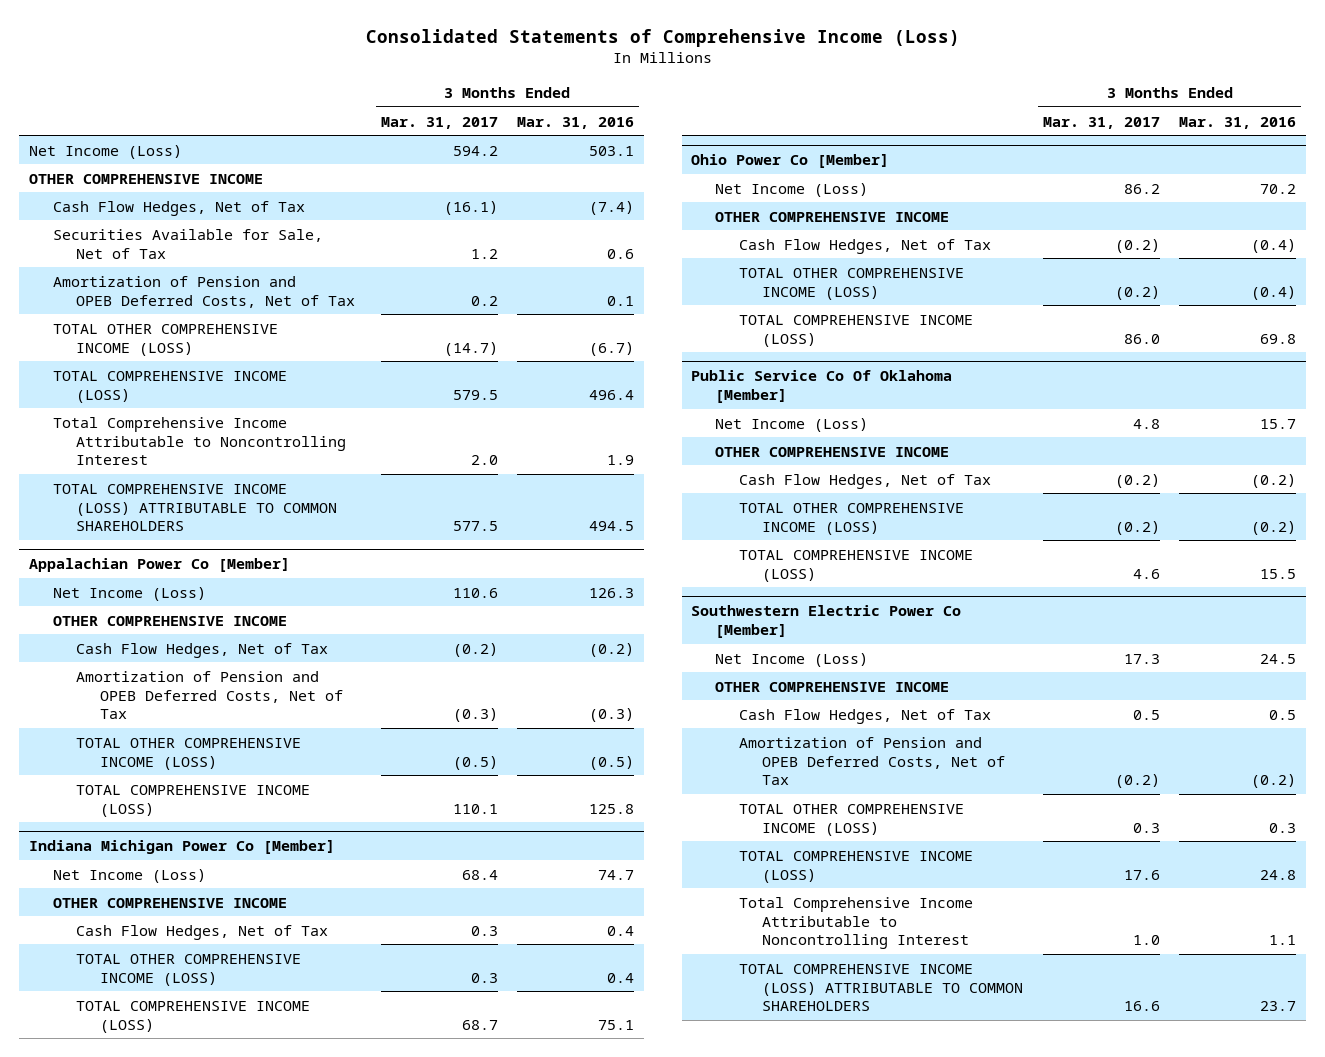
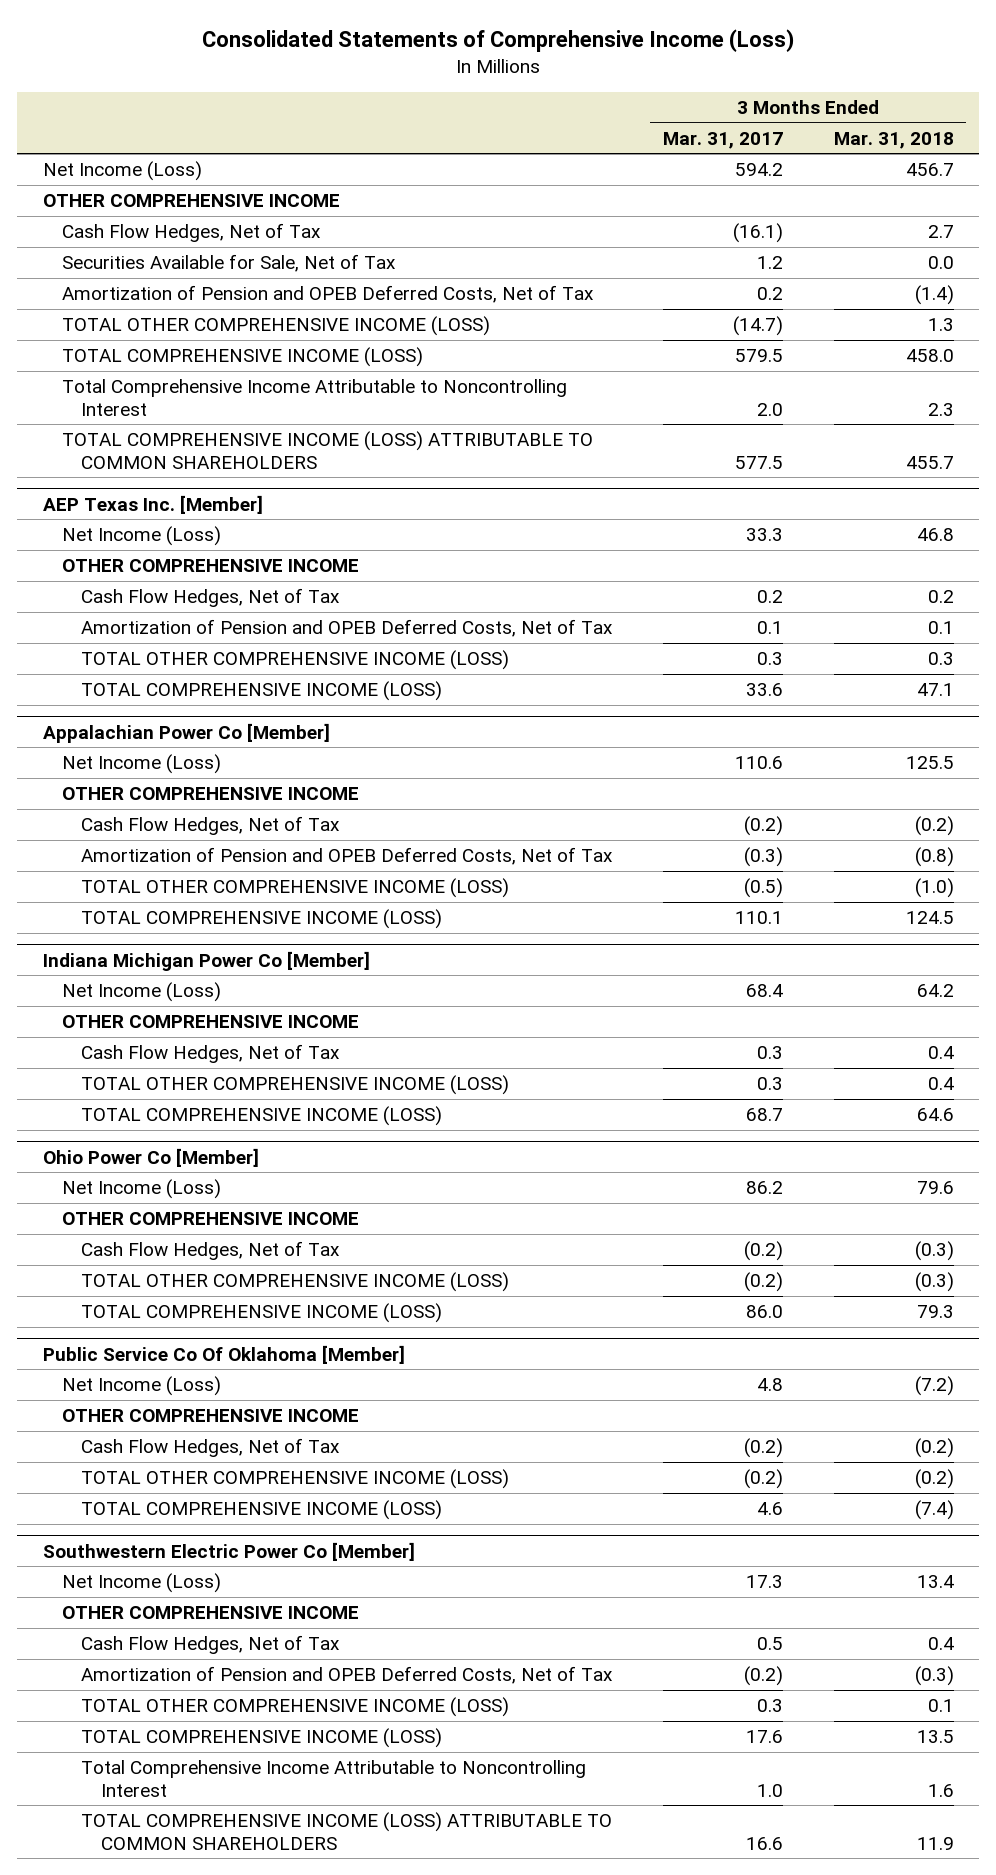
[516,116,634,129] Mar. 31, 2016 -> none
none -> [833,131,954,149] Mar. 31, 2018
none -> [42,494,263,514] AEP Texas Inc. [Member]
none -> [61,526,221,547] Net Income (Loss)
none -> [61,559,359,573] OTHER COMPREHENSIVE INCOME
none -> [81,588,341,608] Cash Flow Hedges, Net of Tax
none -> [81,619,614,638] Amortization of Pension and OPEB Deferred Costs, Net of Tax
none -> [81,650,510,671] TOTAL OTHER COMPREHENSIVE INCOME (LOSS)
none -> [81,681,443,702] TOTAL COMPREHENSIVE INCOME (LOSS)

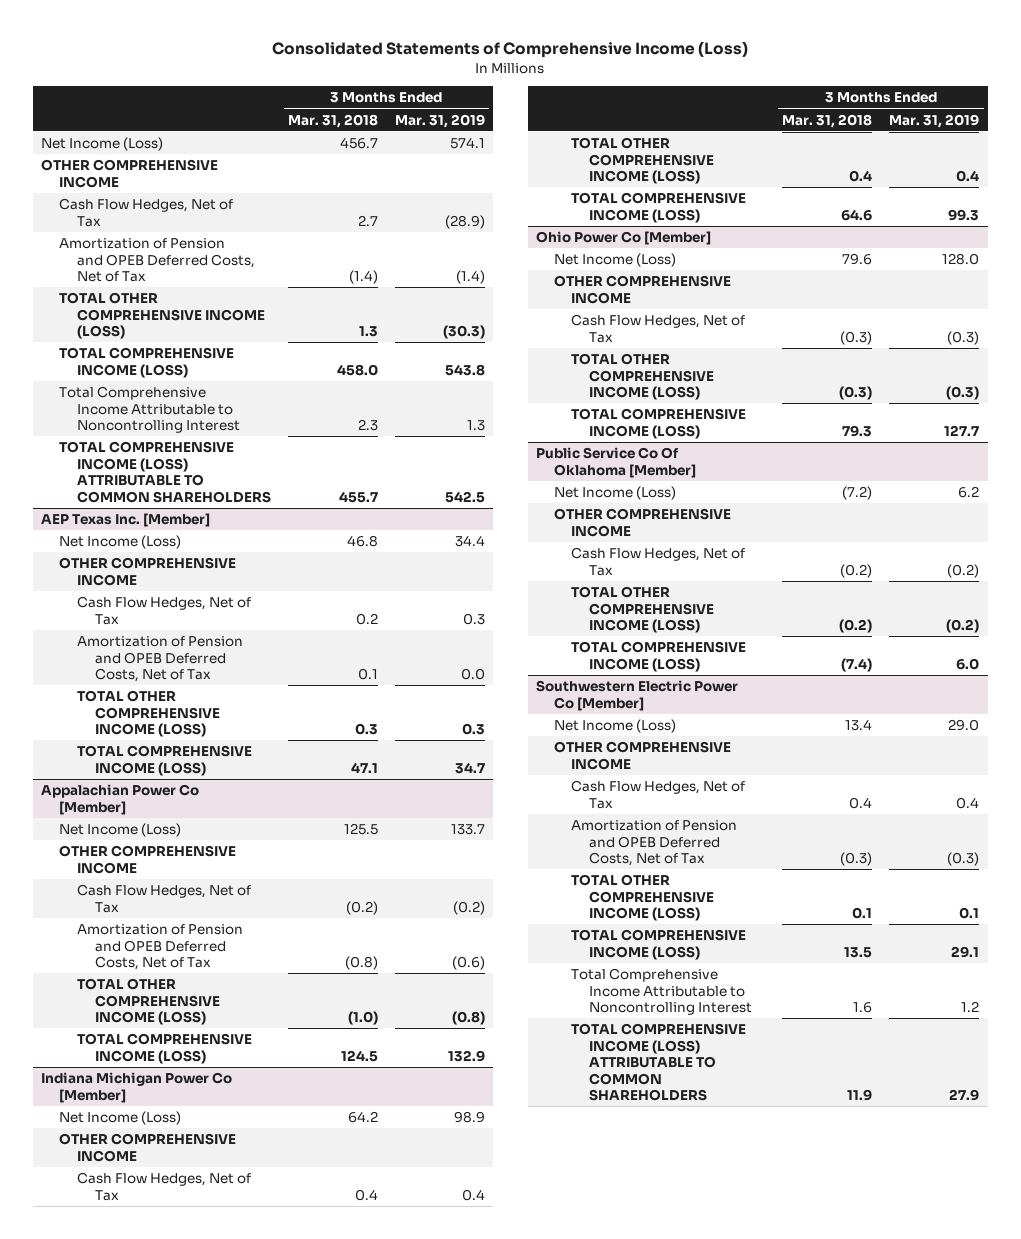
[663,131,784,149] Mar. 31, 2017 -> none
none -> [394,113,485,128] Mar. 31, 2019
[61,254,396,273] Securities Available for Sale, Net of Tax -> none

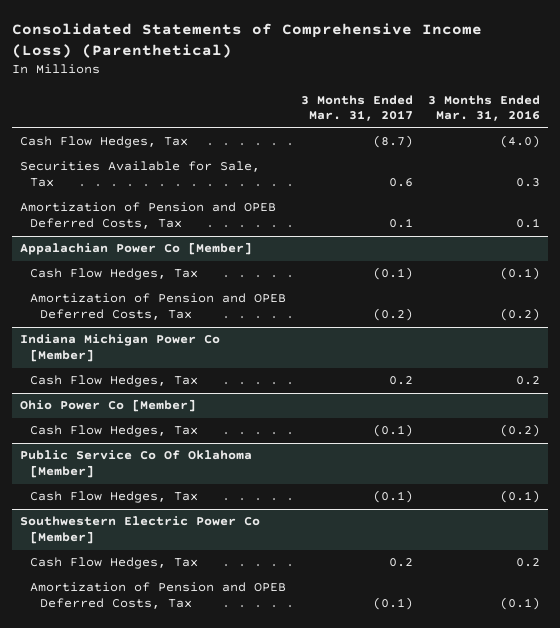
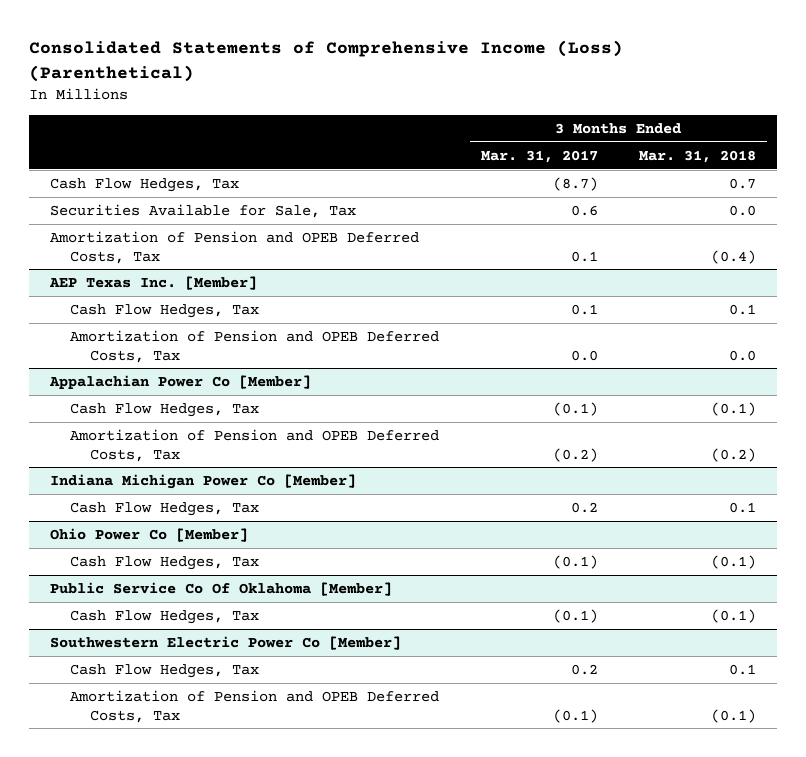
[428,94,541,122] 3 Months Ended Mar. 31, 2016 -> none
none -> [639,149,757,163] Mar. 31, 2018
none -> [48,276,257,291] AEP Texas Inc. [Member]
none -> [69,304,259,319] Cash Flow Hedges, Tax
none -> [69,330,439,363] Amortization of Pension and OPEB Deferred Costs, Tax

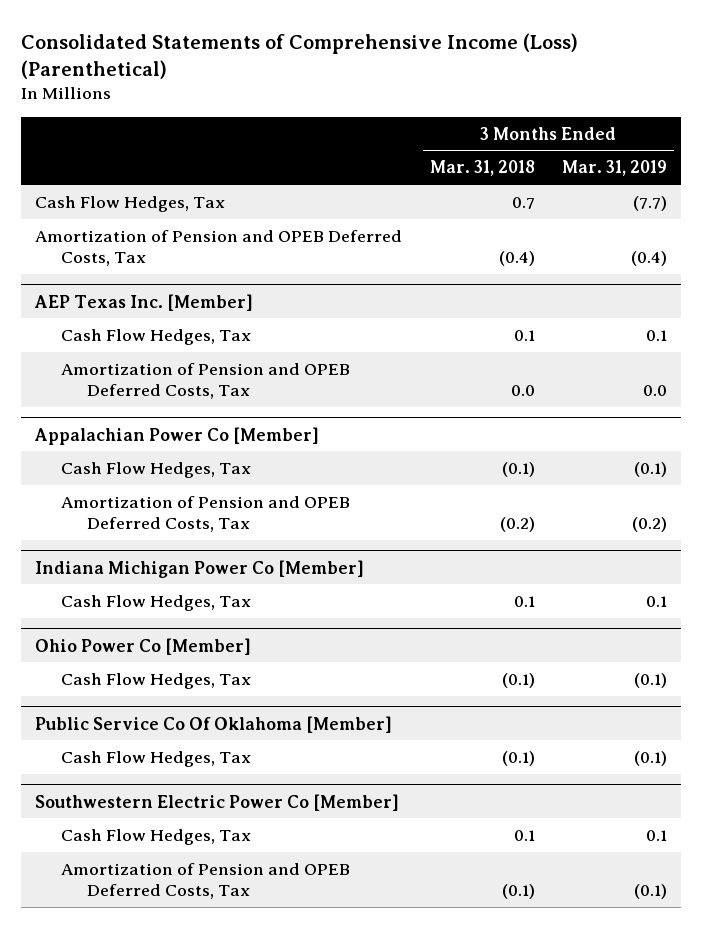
[480,149,598,163] Mar. 31, 2017 -> none
none -> [561,160,667,177] Mar. 31, 2019
[49,204,356,219] Securities Available for Sale, Tax -> none

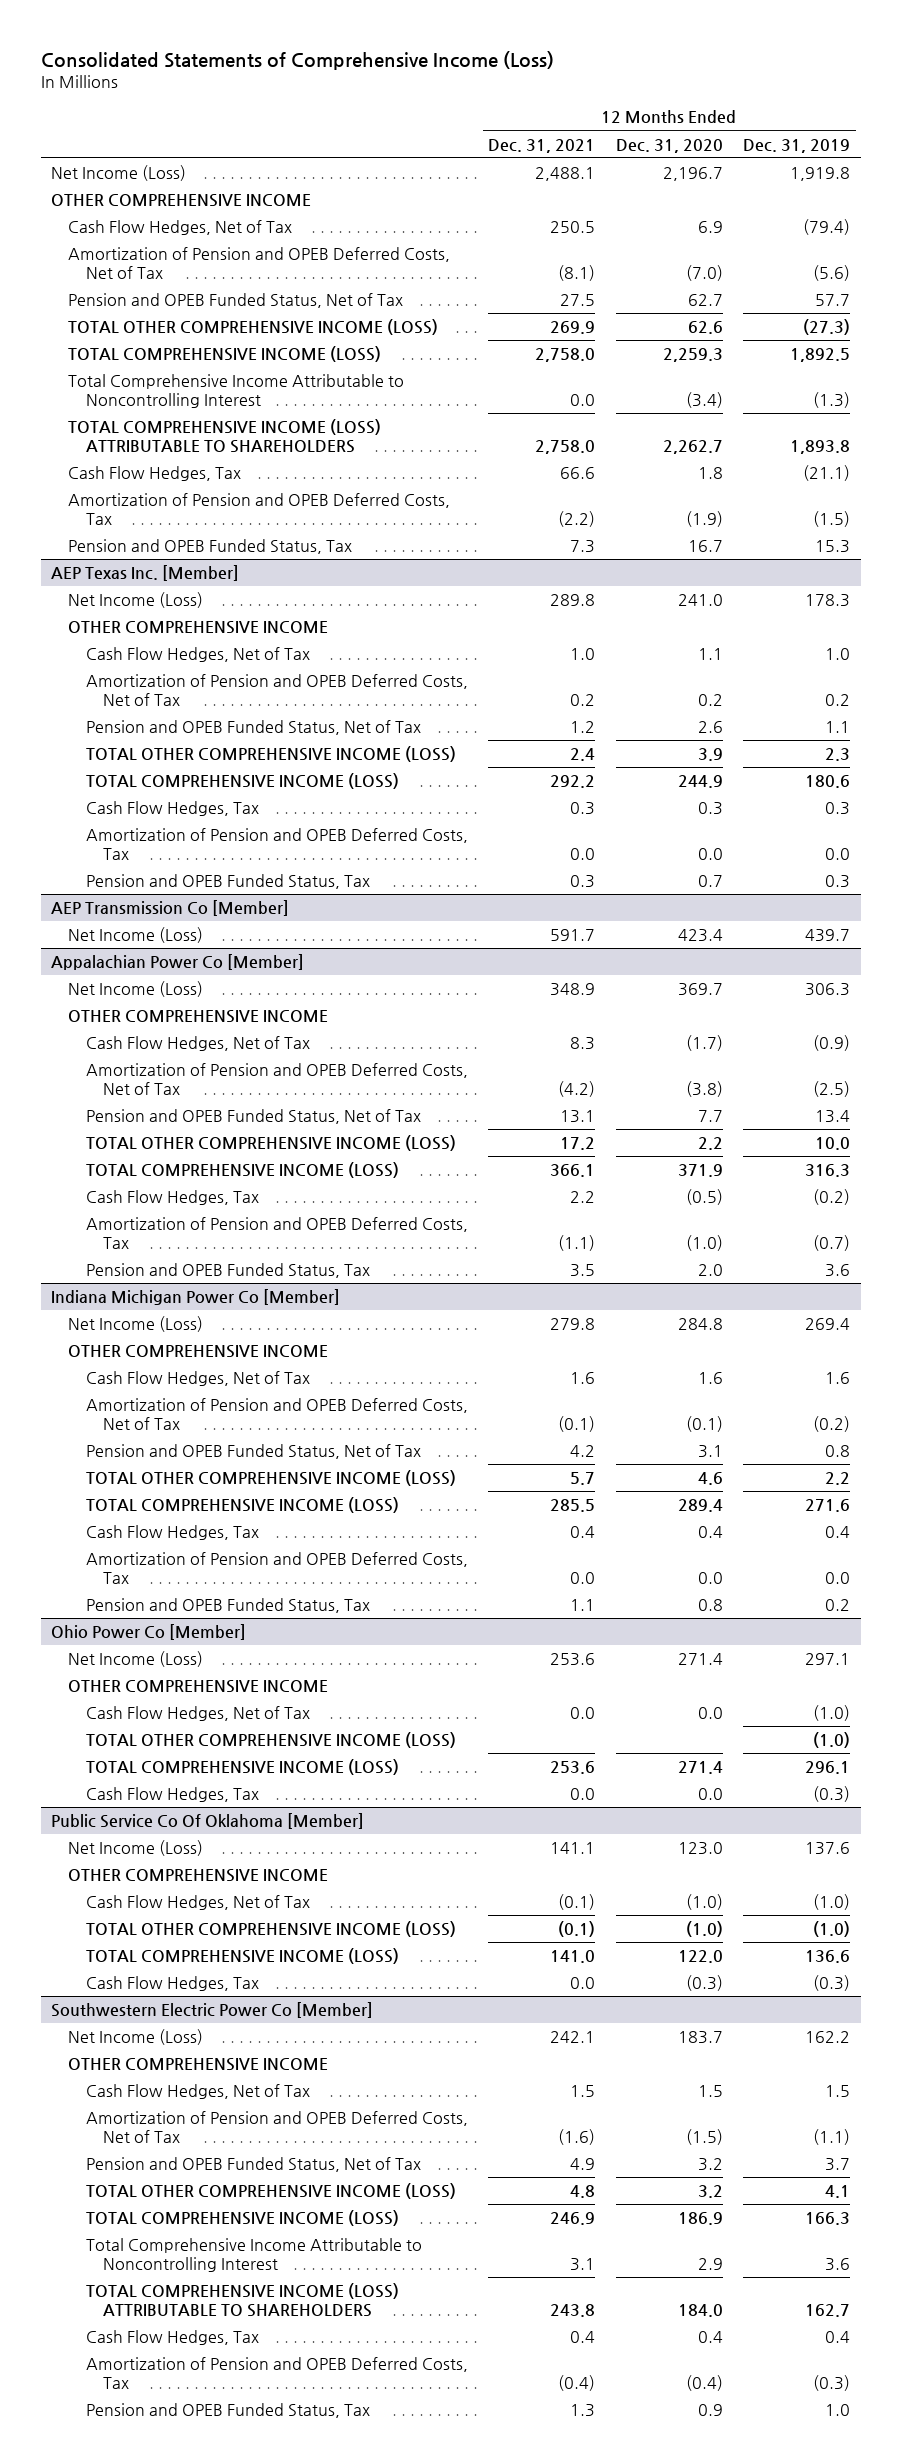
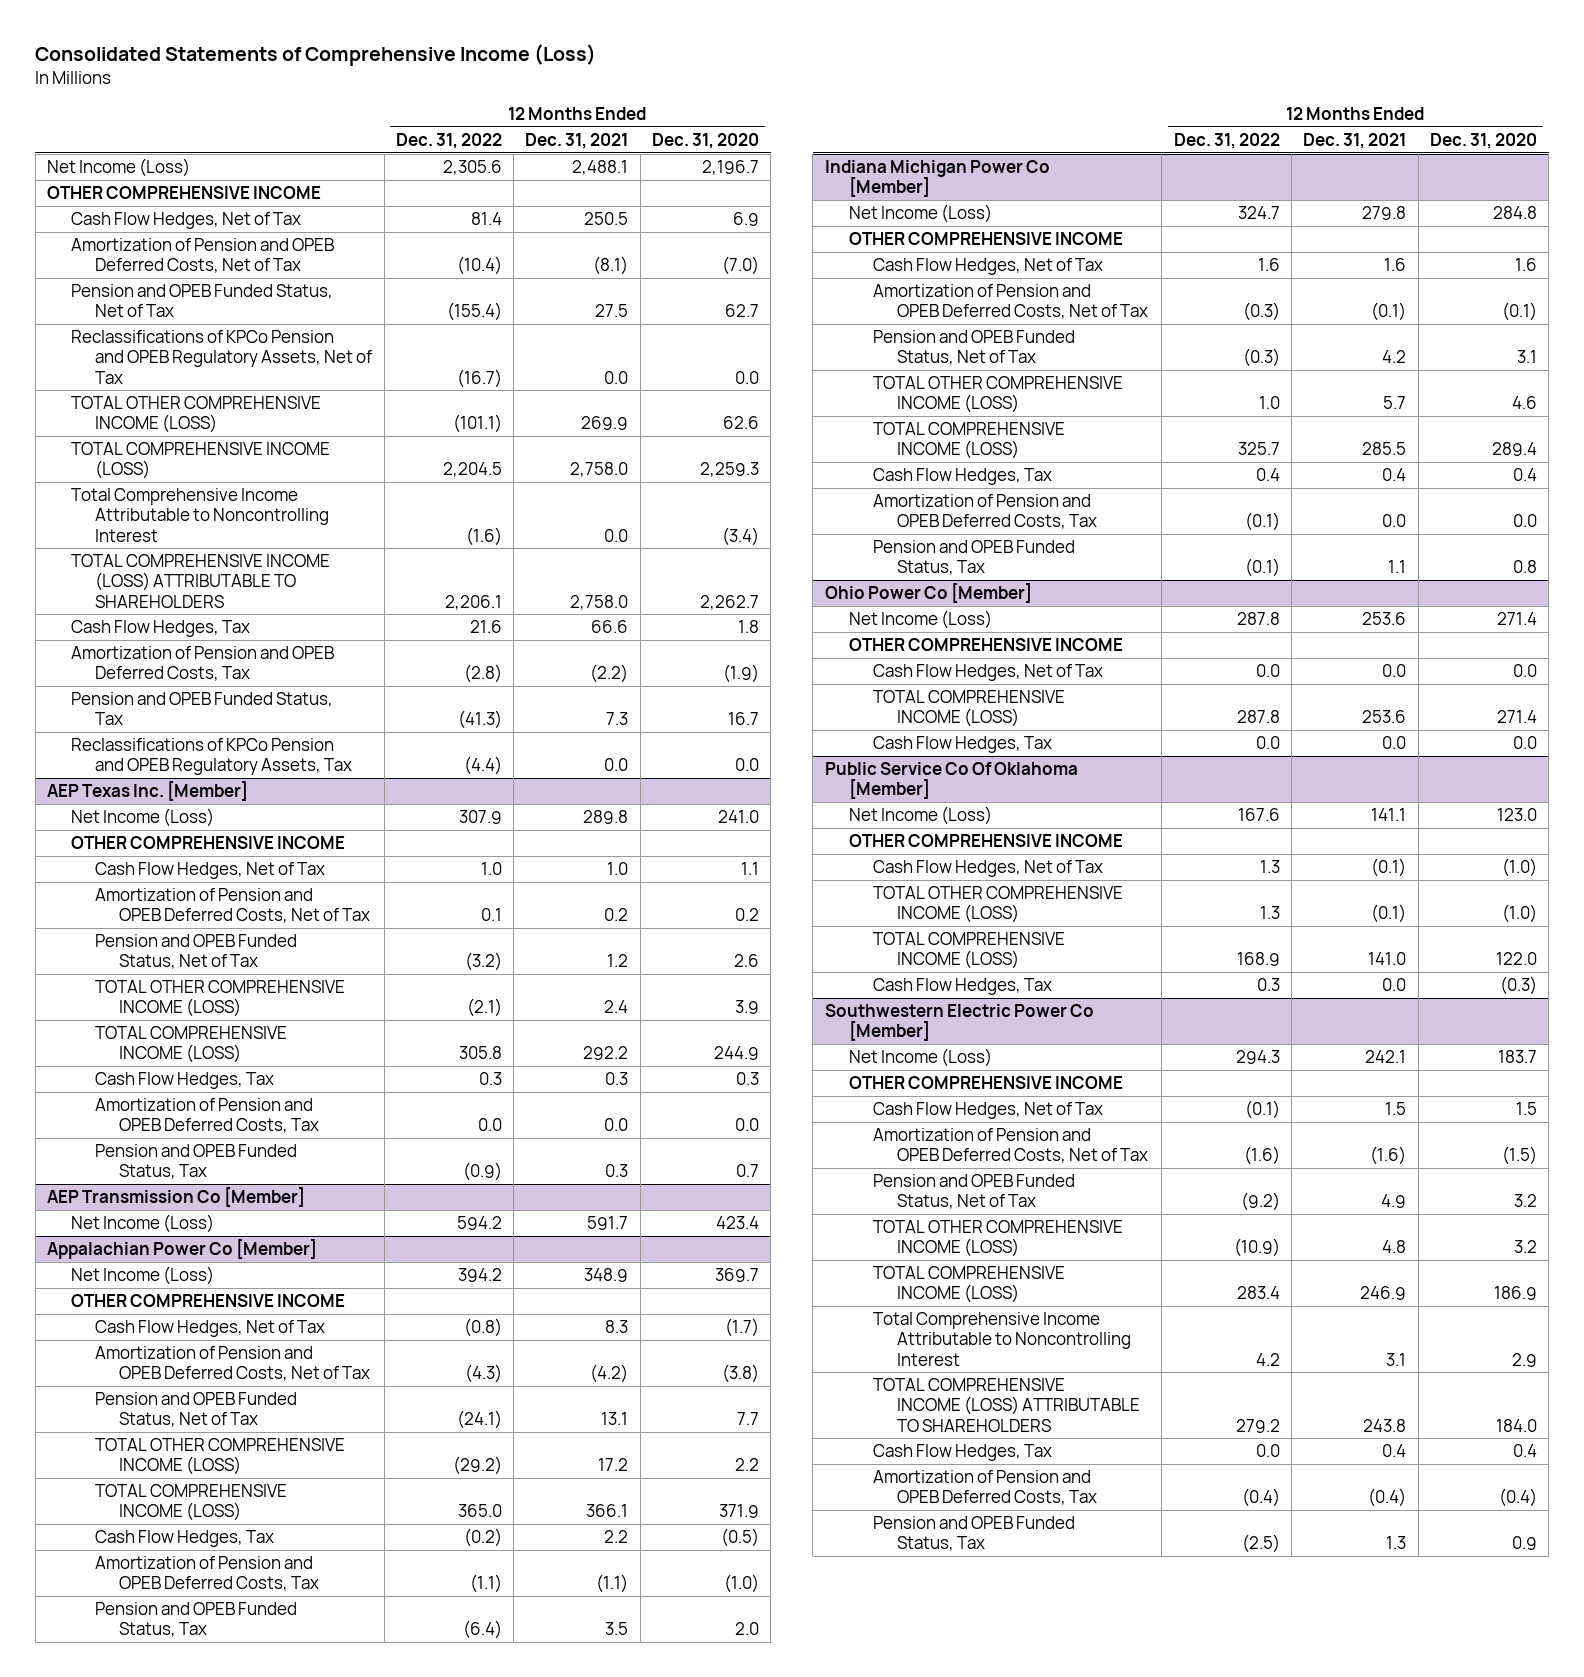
[743,138,851,153] Dec. 31, 2019 -> none
none -> [395,133,502,150] Dec. 31, 2022
none -> [71,330,373,384] Reclassifications of KPCo Pension and OPEB Regulatory Assets, Net of Tax
none -> [71,738,353,776] Reclassifications of KPCo Pension and OPEB Regulatory Assets, Tax
[85,1732,456,1749] TOTAL OTHER COMPREHENSIVE INCOME (LOSS) -> none

